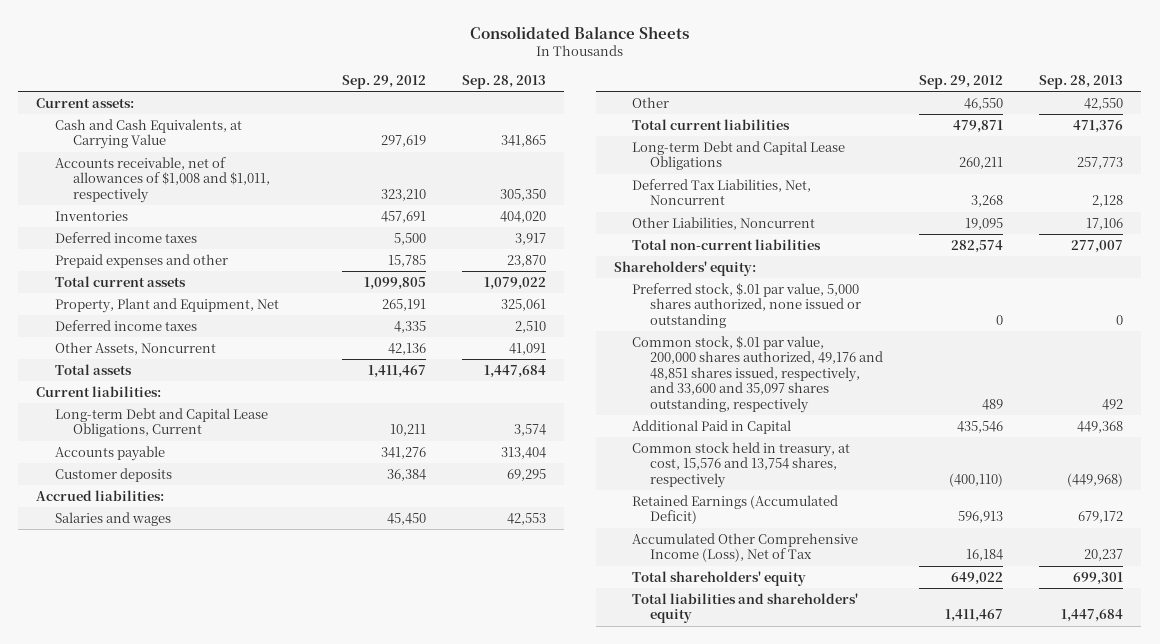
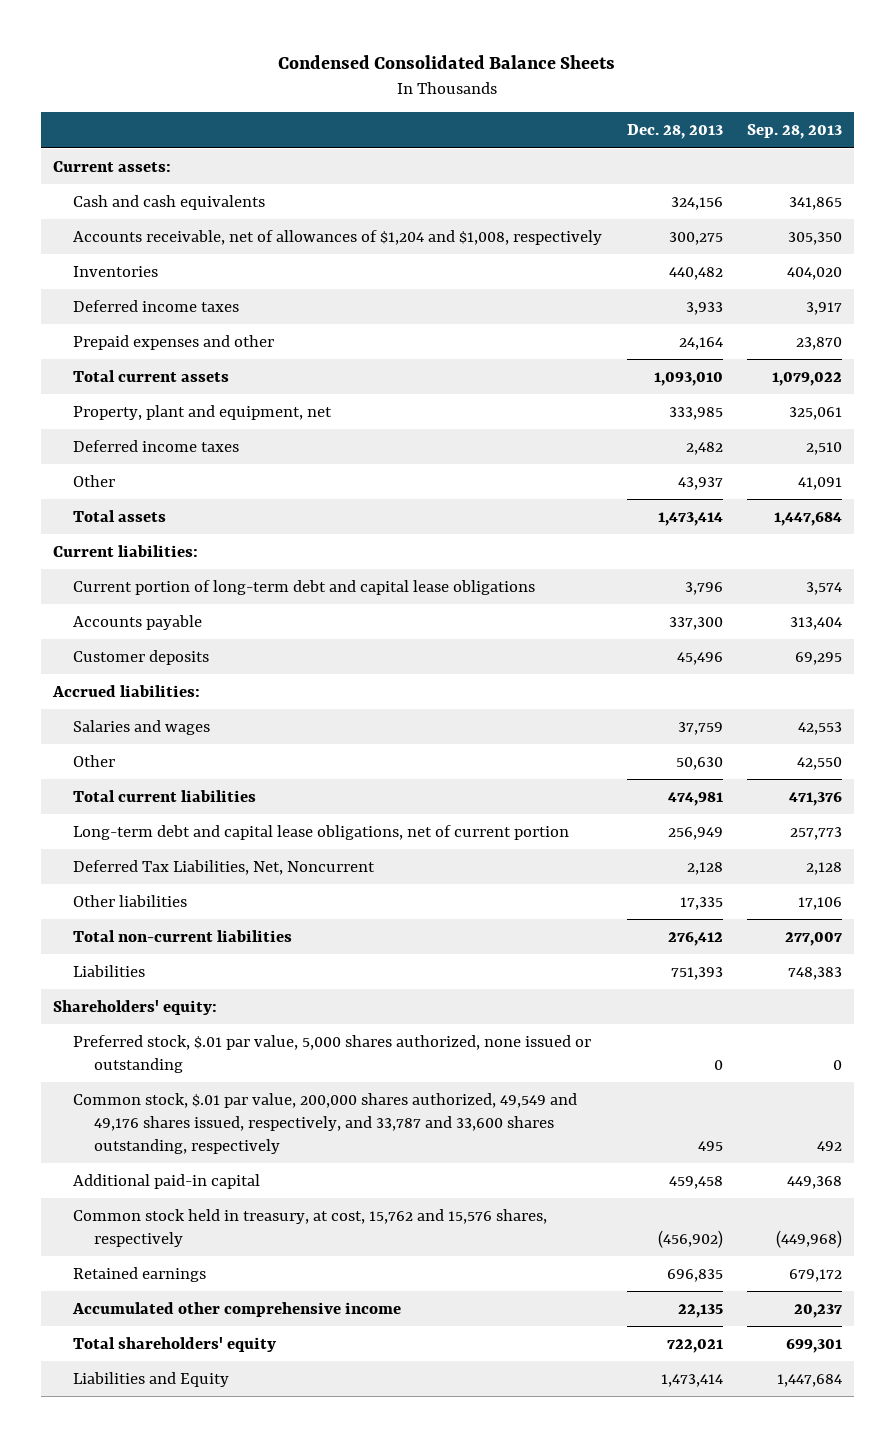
[469,25,689,39] Consolidated Balance Sheets -> [278,55,616,70] Condensed Consolidated Balance Sheets
[341,75,426,90] Sep. 29, 2012 -> none
none -> [626,124,723,140] Dec. 28, 2013
[54,118,242,150] Cash and Cash Equivalents, at Carrying Value -> [73,194,266,210] Cash and cash equivalents
[54,156,270,203] Accounts receivable, net of allowances of $1,008 and $1,011, respectively -> [73,229,603,245] Accounts receivable, net of allowances of $1,204 and $1,008, respectively
[54,297,279,313] Property, Plant and Equipment, Net -> [73,404,333,420] Property, plant and equipment, net
[54,341,216,355] Other Assets, Noncurrent -> [73,474,116,487] Other
[54,407,268,438] Long-term Debt and Capital Lease Obligations, Current -> [73,579,536,595] Current portion of long-term debt and capital lease obligations
[632,140,846,171] Long-term Debt and Capital Lease Obligations -> [73,824,570,840] Long-term debt and capital lease obligations, net of current portion
[632,216,816,230] Other Liabilities, Noncurrent -> [73,894,188,907] Other liabilities
none -> [73,964,146,977] Liabilities
[632,335,884,413] Common stock, $.01 par value, 200,000 shares authorized, 49,176 and 48,851 shares issued, respectively, and 33,600 and 35,097 shares outstanding, respectively -> [73,1092,578,1154] Common stock, $.01 par value, 200,000 shares authorized, 49,549 and 49,176 shares issued, respectively, and 33,787 and 33,600 shares outstanding, respectively
[632,419,792,434] Additional Paid in Capital -> [73,1173,261,1189] Additional paid-in capital
[632,441,851,488] Common stock held in treasury, at cost, 15,576 and 13,754 shares, respectively -> [73,1208,548,1247] Common stock held in treasury, at cost, 15,762 and 15,576 shares, respectively
[632,494,839,525] Retained Earnings (Accumulated Deficit) -> [73,1266,207,1282] Retained earnings
[632,532,859,563] Accumulated Other Comprehensive Income (Loss), Net of Tax -> [72,1301,402,1317] Accumulated other comprehensive income
[632,592,859,624] Total liabilities and shareholders' equity -> [73,1371,230,1387] Liabilities and Equity

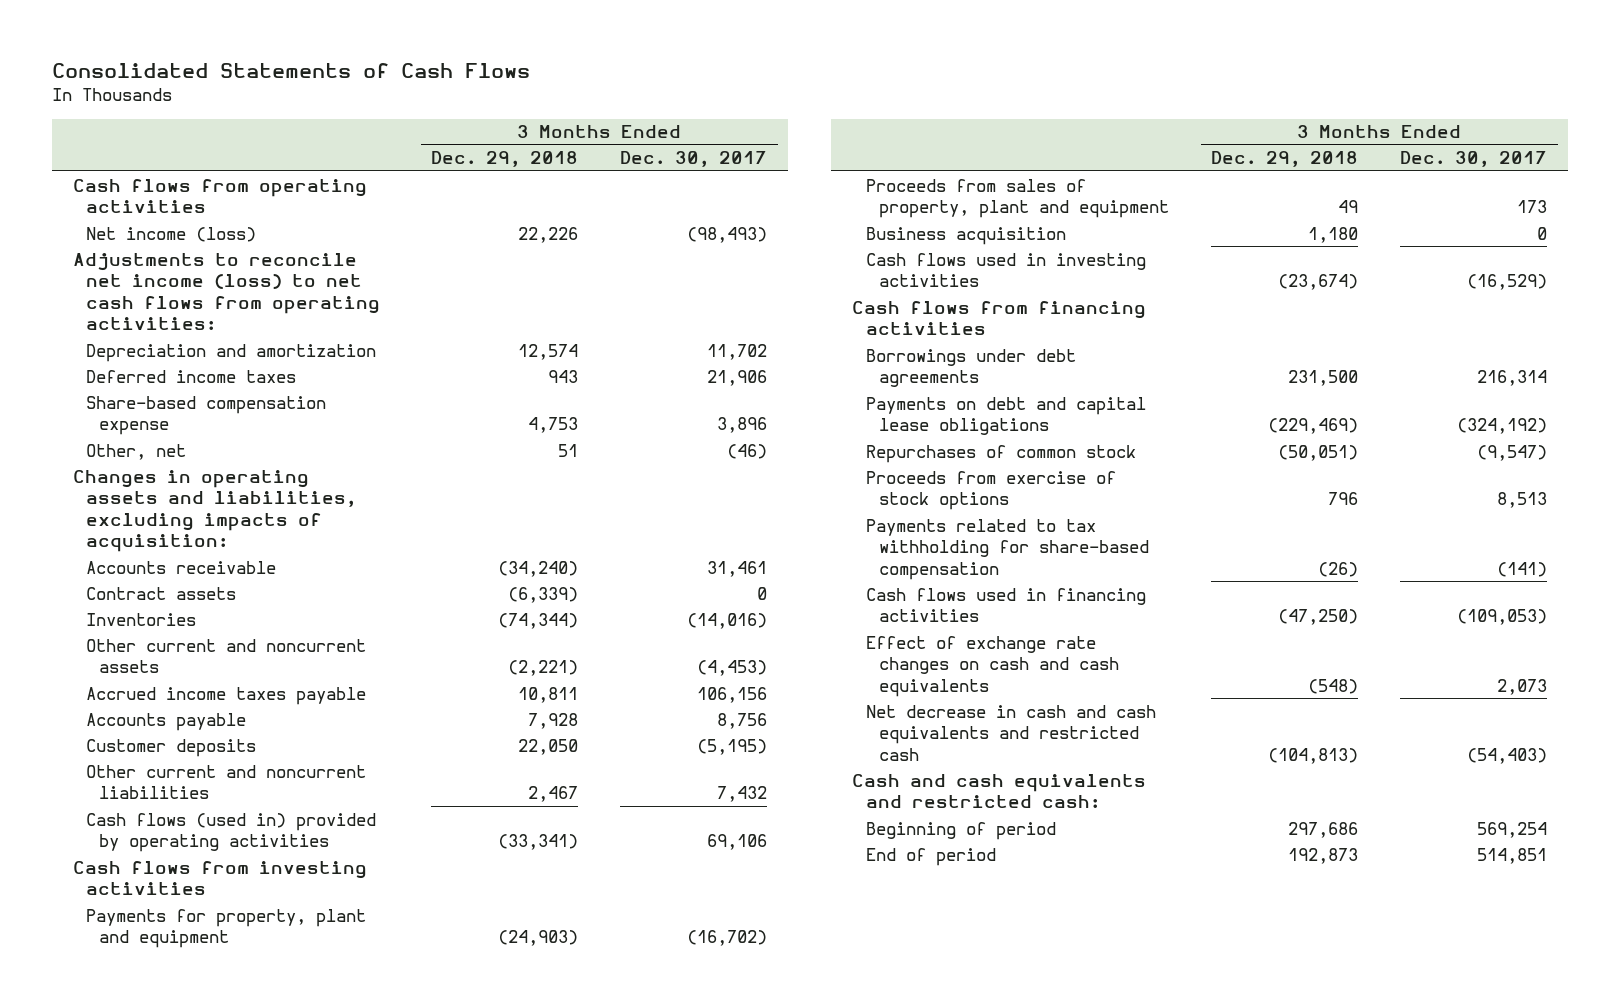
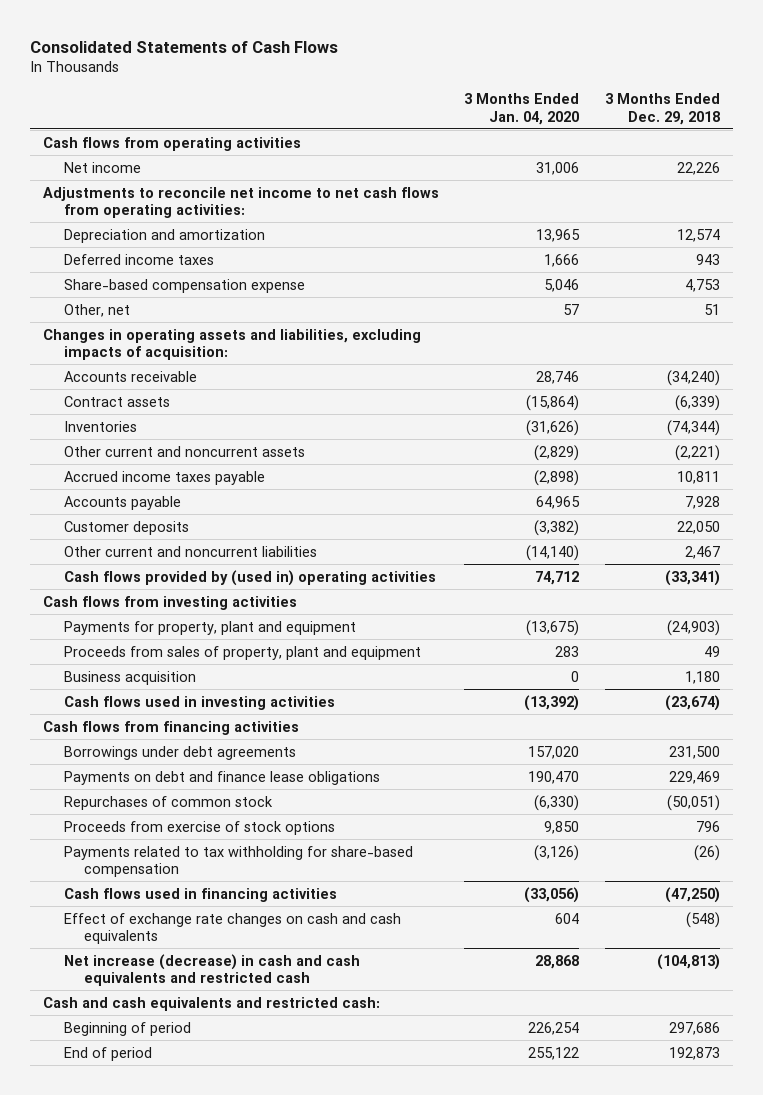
[620,151,768,168] Dec. 30, 2017 -> none
none -> [464,93,580,125] 3 Months Ended Jan. 04, 2020
[85,226,256,242] Net income (loss) -> [63,161,141,173] Net income
[72,252,380,331] Adjustments to reconcile net income (loss) to net cash flows from operating activities: -> [42,186,439,218] Adjustments to reconcile net income to net cash flows from operating activities:
[85,812,376,853] Cash flows (used in) provided by operating activities -> [63,569,436,586] Cash flows provided by (used in) operating activities
[865,396,1146,436] Payments on debt and capital lease obligations -> [63,770,380,785] Payments on debt and finance lease obligations
[1268,418,1359,435] (229,469) -> [669,770,721,784] 229,469
[865,704,1156,761] Net decrease in cash and cash equivalents and restricted cash -> [63,953,360,986] Net increase (decrease) in cash and cash equivalents and restricted cash

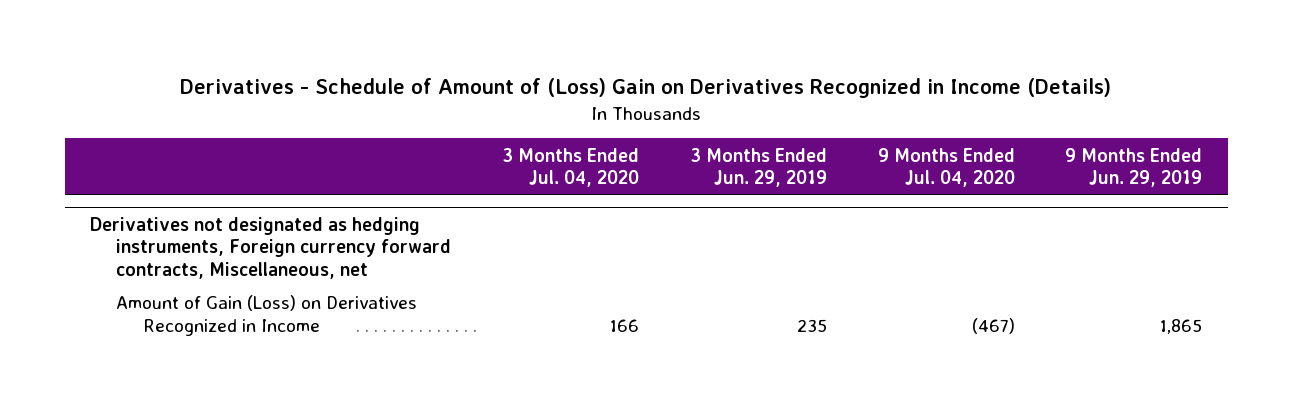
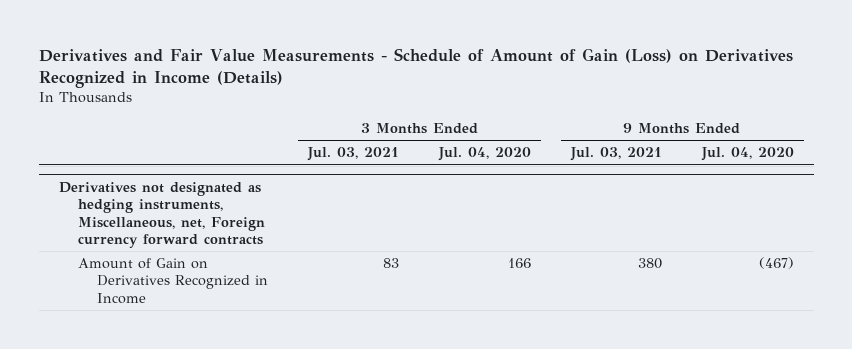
[180,78,1112,99] Derivatives - Schedule of Amount of (Loss) Gain on Derivatives Recognized in Income (Details) -> [38,47,793,88] Derivatives and Fair Value Measurements - Schedule of Amount of Gain (Loss) on Derivatives Recognized in Income (Details)
[689,147,827,188] 3 Months Ended Jun. 29, 2019 -> none
[1065,147,1203,188] 9 Months Ended Jun. 29, 2019 -> none
none -> [307,147,400,162] Jul. 03, 2021
none -> [569,147,662,162] Jul. 03, 2021
[90,216,452,279] Derivatives not designated as hedging instruments, Foreign currency forward contracts, Miscellaneous, net -> [58,181,265,248] Derivatives not designated as hedging instruments, Miscellaneous, net, Foreign currency forward contracts
[116,295,418,336] Amount of Gain (Loss) on Derivatives Recognized in Income -> [77,257,269,304] Amount of Gain on Derivatives Recognized in Income

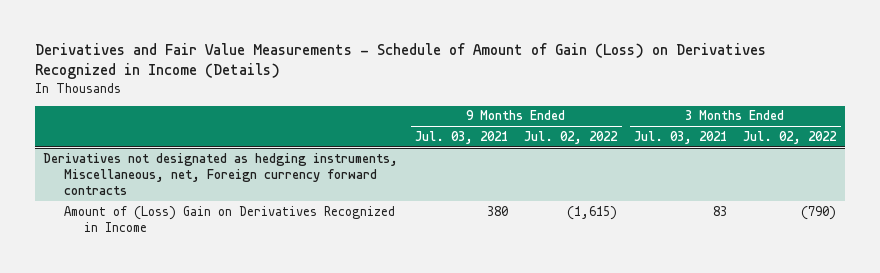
[438,147,532,162] Jul. 04, 2020 -> none
[700,147,794,162] Jul. 04, 2020 -> none
none -> [524,130,619,144] Jul. 02, 2022
none -> [743,130,838,144] Jul. 02, 2022
[77,257,269,304] Amount of Gain on Derivatives Recognized in Income -> [63,205,395,233] Amount of (Loss) Gain on Derivatives Recognized in Income

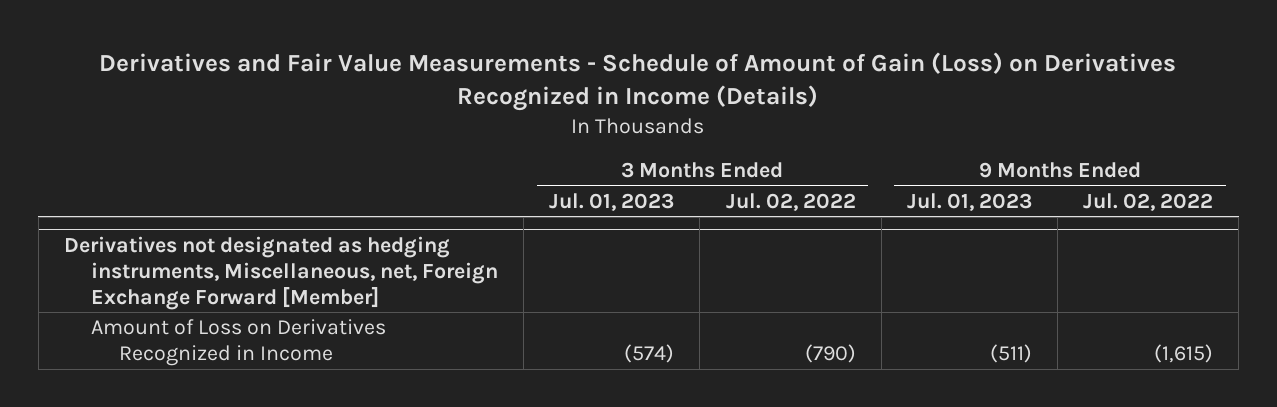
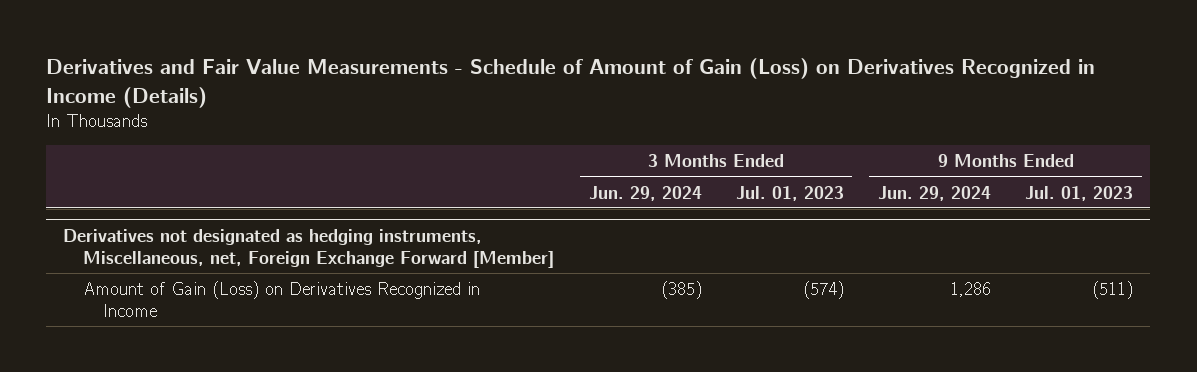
[725,192,856,211] Jul. 02, 2022 -> none
[1083,192,1214,211] Jul. 02, 2022 -> none
none -> [588,185,702,201] Jun. 29, 2024
none -> [878,185,992,201] Jun. 29, 2024
[91,319,387,366] Amount of Loss on Derivatives Recognized in Income -> [83,280,481,317] Amount of Gain (Loss) on Derivatives Recognized in Income

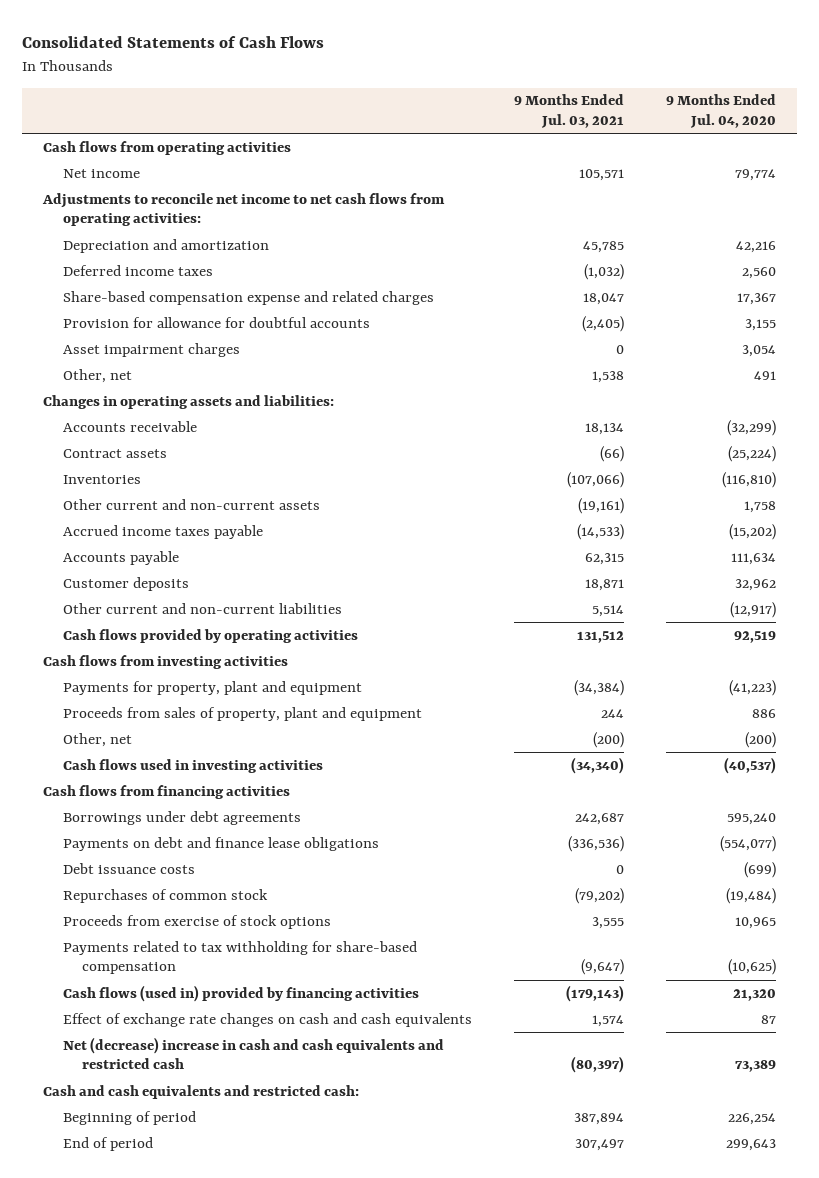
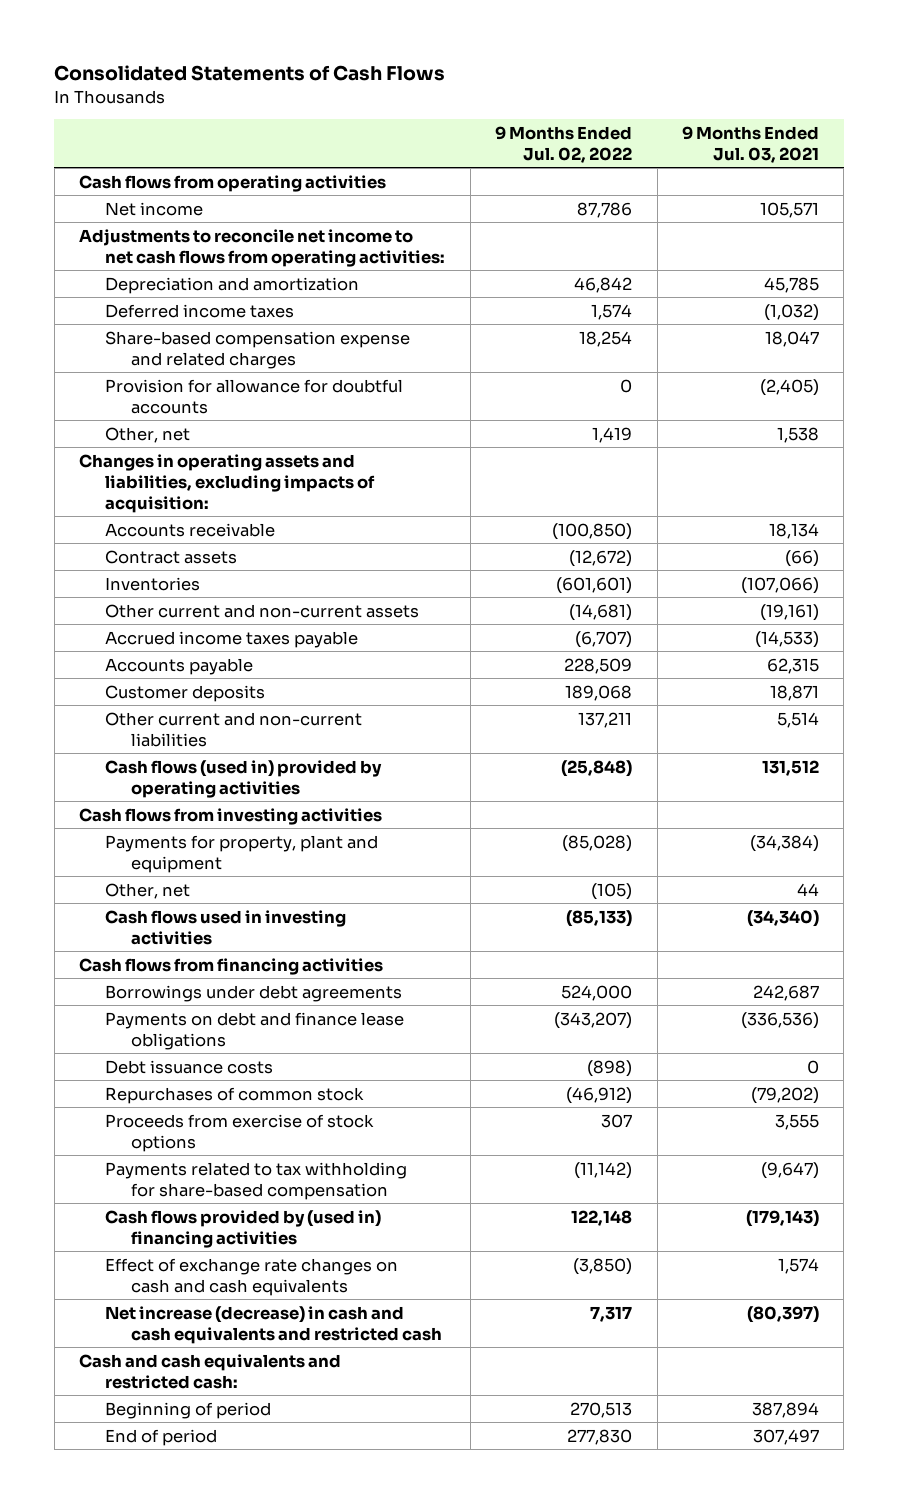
[665,94,776,129] 9 Months Ended Jul. 04, 2020 -> none
none -> [495,126,633,164] 9 Months Ended Jul. 02, 2022
[62,342,240,357] Asset impairment charges -> none
[43,394,335,409] Changes in operating assets and liabilities: -> [79,453,376,513] Changes in operating assets and liabilities, excluding impacts of acquisition:
[62,628,358,643] Cash flows provided by operating activities -> [105,759,383,798] Cash flows (used in) provided by operating activities
[62,706,422,721] Proceeds from sales of property, plant and equipment -> none
[592,731,624,748] (200) -> [796,882,819,896] 44
[62,984,419,1002] Cash flows (used in) provided by financing activities -> [105,1209,382,1248] Cash flows provided by (used in) financing activities
[62,1036,444,1070] Net (decrease) increase in cash and cash equivalents and restricted cash -> [105,1305,443,1344] Net increase (decrease) in cash and cash equivalents and restricted cash

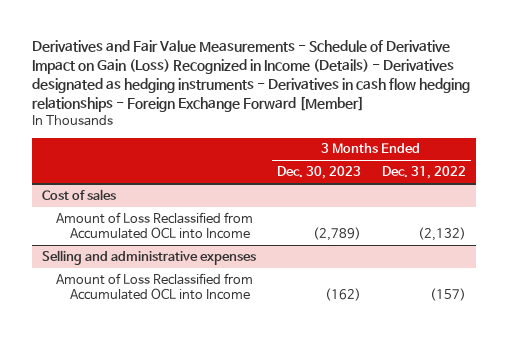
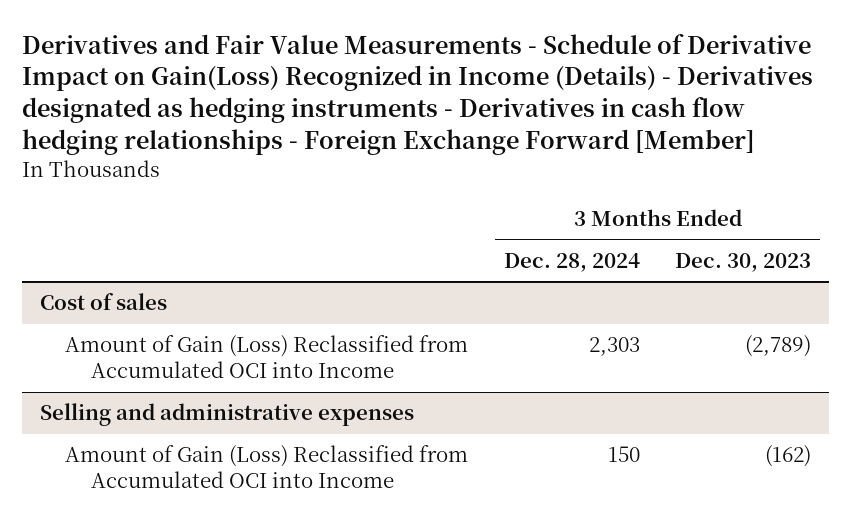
[31,39,470,113] Derivatives and Fair Value Measurements - Schedule of Derivative Impact on Gain (Loss) Recognized in Income (Details) - Derivatives designated as hedging instruments - Derivatives in cash flow hedging relationships - Foreign Exchange Forward [Member] -> [21,33,813,156] Derivatives and Fair Value Measurements - Schedule of Derivative Impact on Gain(Loss) Recognized in Income (Details) - Derivatives designated as hedging instruments - Derivatives in cash flow hedging relationships - Foreign Exchange Forward [Member]
[381,166,466,180] Dec. 31, 2022 -> none
none -> [503,252,640,272] Dec. 28, 2024
[56,211,254,239] Amount of Loss Reclassified from Accumulated OCL into Income -> [65,335,469,379] Amount of Gain (Loss) Reclassified from Accumulated OCI into Income
[56,272,254,300] Amount of Loss Reclassified from Accumulated OCL into Income -> [65,445,469,489] Amount of Gain (Loss) Reclassified from Accumulated OCI into Income

